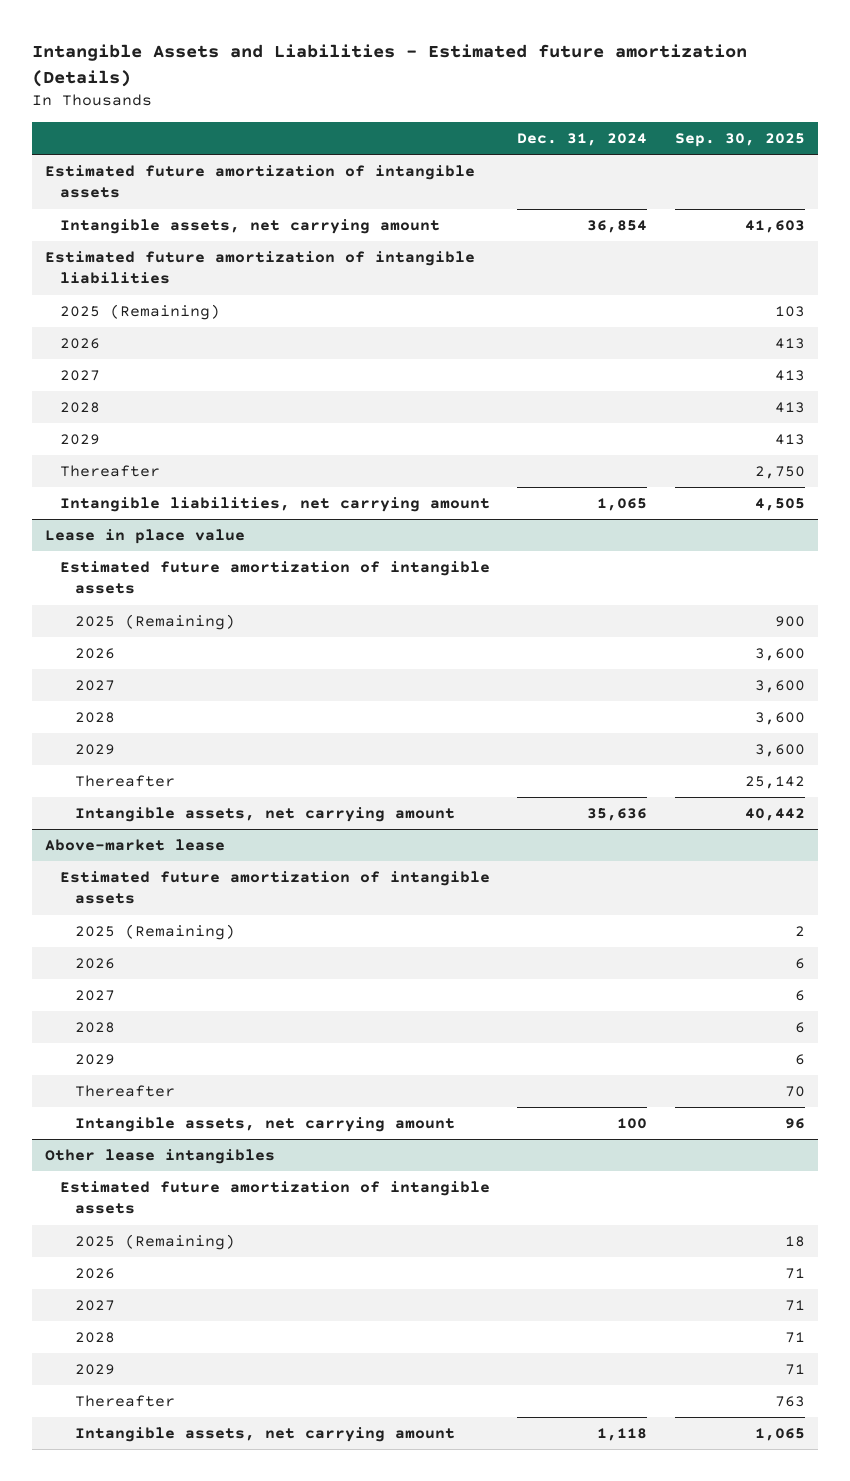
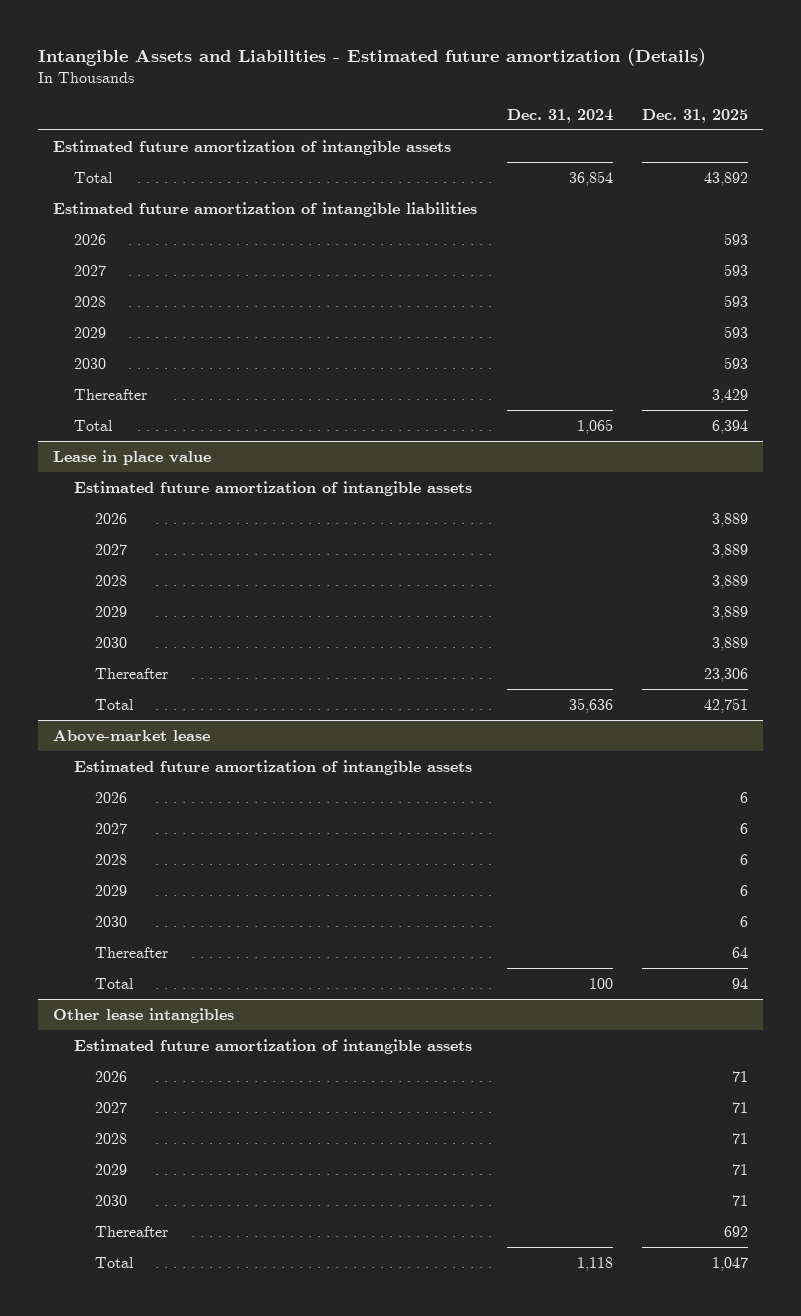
[674,133,805,148] Sep. 30, 2025 -> none
none -> [642,108,749,123] Dec. 31, 2025
[59,219,440,235] Intangible assets, net carrying amount -> [73,171,113,183] Total
[59,304,220,321] 2025 (Remaining) -> none
none -> [73,357,106,369] 2030
[59,497,490,513] Intangible liabilities, net carrying amount -> [73,419,113,431] Total
[74,614,235,631] 2025 (Remaining) -> none
none -> [94,636,127,648] 2030
[74,807,455,823] Intangible assets, net carrying amount -> [94,698,134,710] Total
[74,924,235,941] 2025 (Remaining) -> none
none -> [94,915,127,927] 2030
[74,1117,455,1133] Intangible assets, net carrying amount -> [94,977,134,989] Total
[74,1234,235,1251] 2025 (Remaining) -> none
none -> [94,1194,127,1206] 2030
[74,1427,455,1443] Intangible assets, net carrying amount -> [94,1256,134,1268] Total

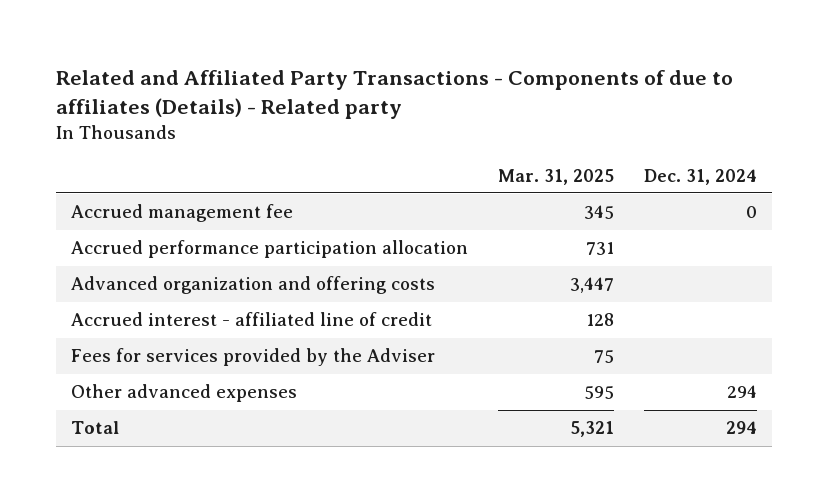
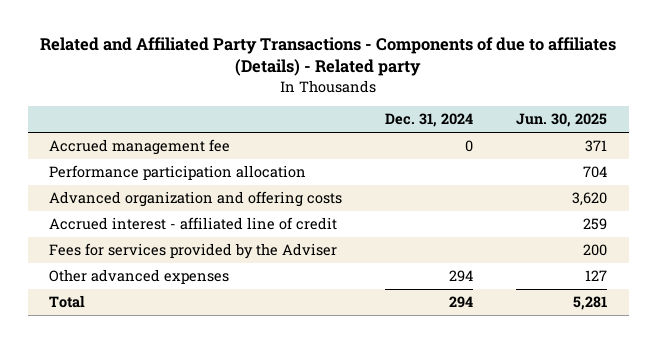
[497,168,614,185] Mar. 31, 2025 -> none
none -> [516,113,608,128] Jun. 30, 2025
[70,240,468,259] Accrued performance participation allocation -> [49,165,307,181] Performance participation allocation

